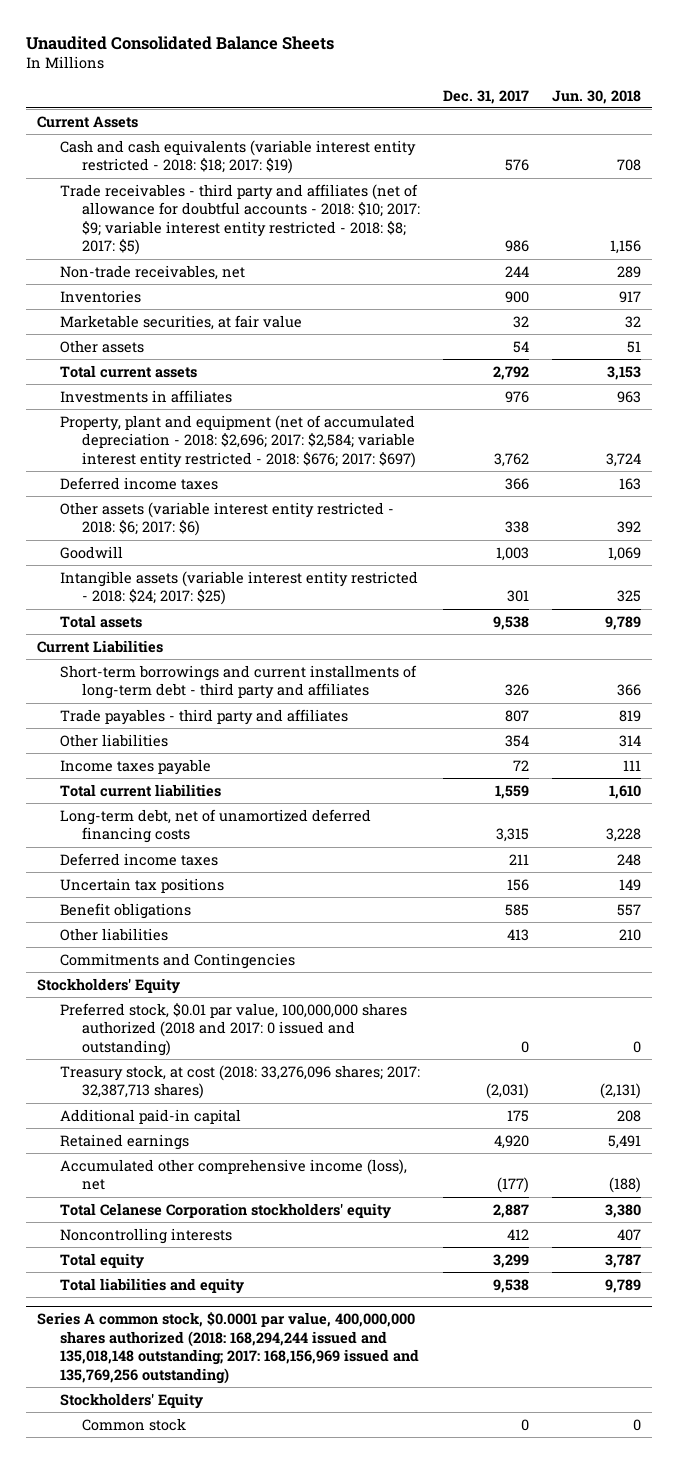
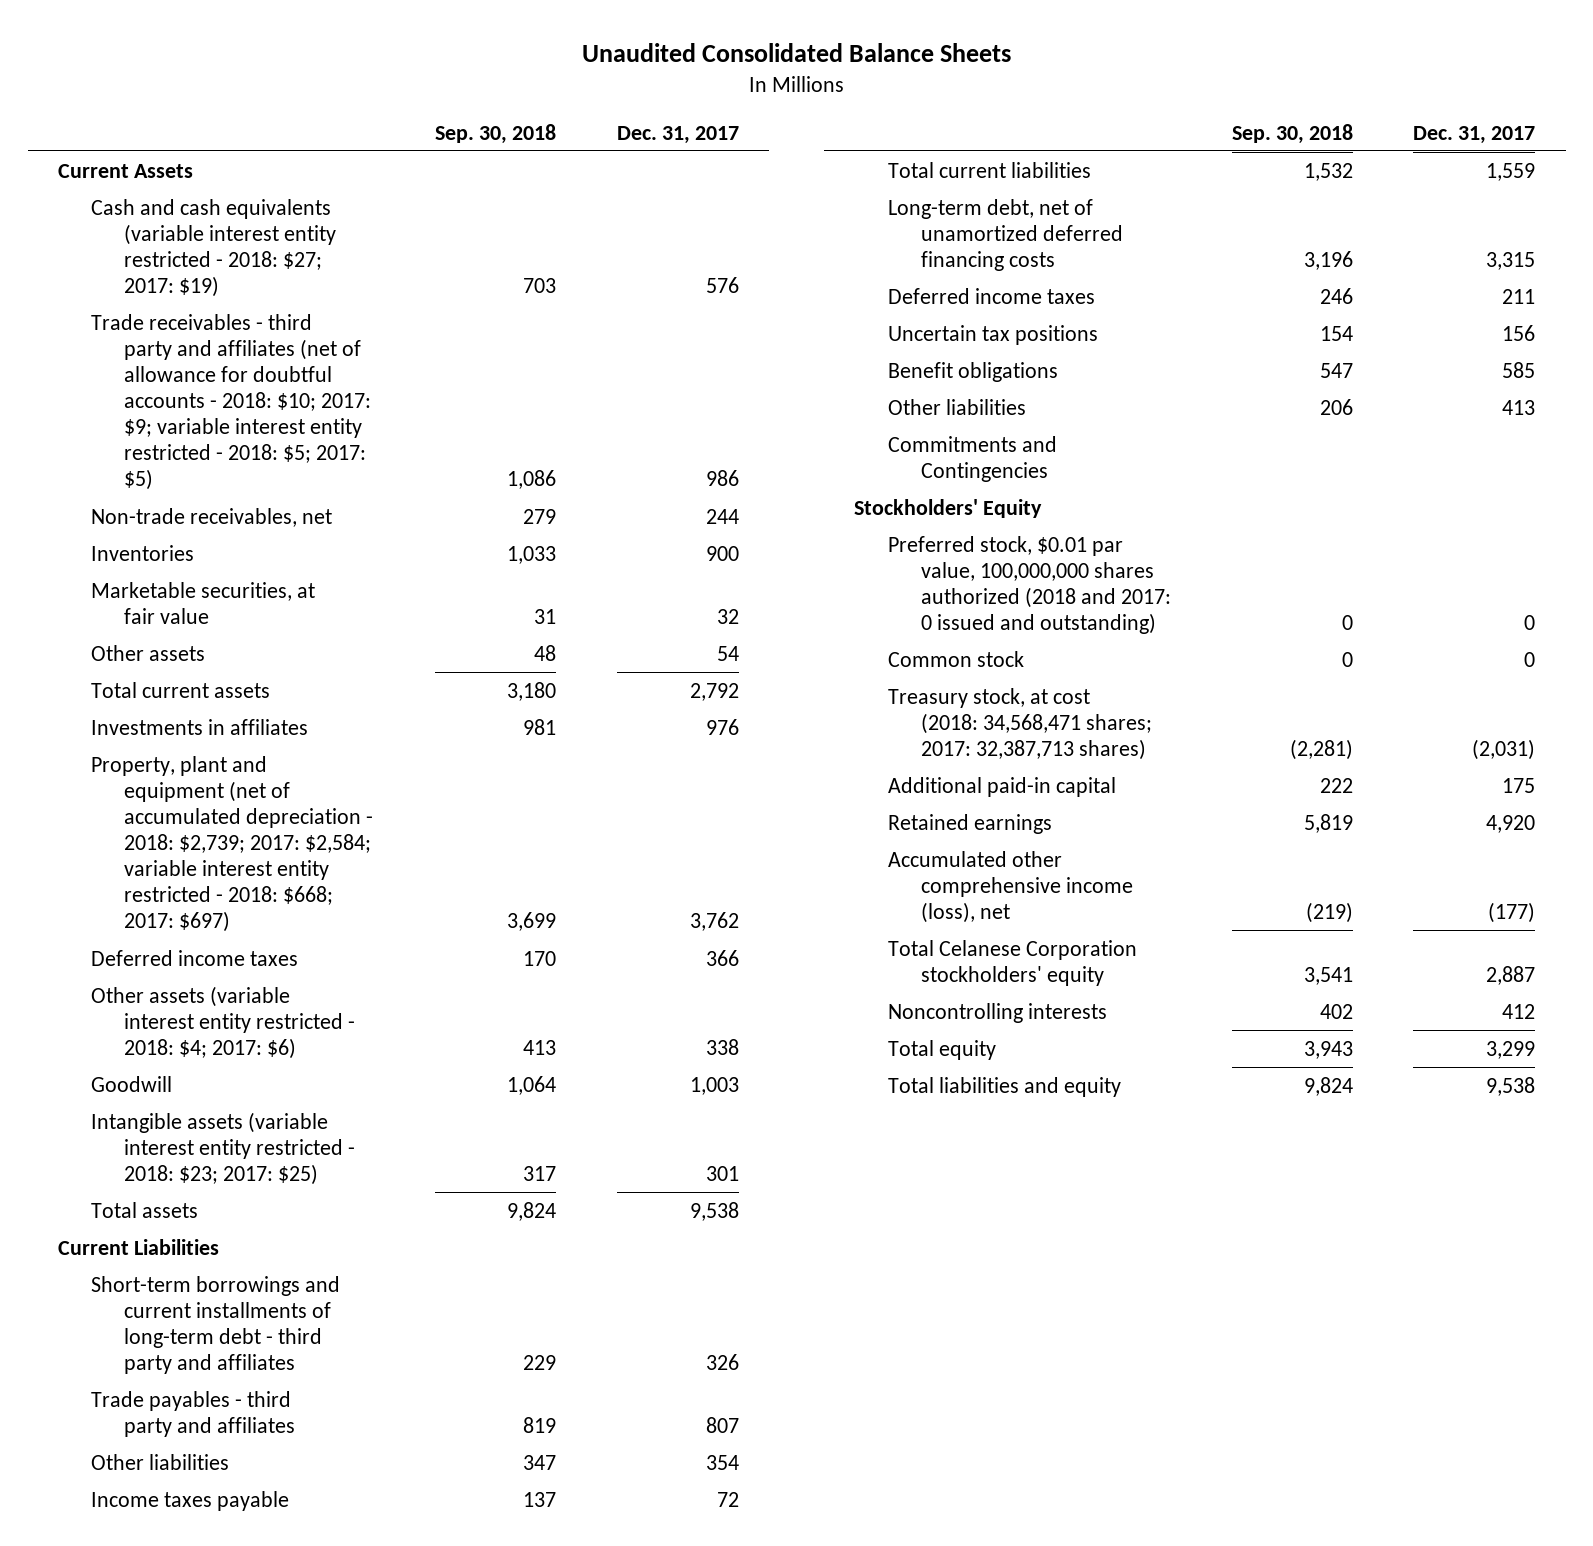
[551,89,641,104] Jun. 30, 2018 -> none
none -> [435,123,557,144] Sep. 30, 2018
[59,139,416,175] Cash and cash equivalents (variable interest entity restricted - 2018: $18; 2017: $19) -> [91,198,337,297] Cash and cash equivalents (variable interest entity restricted - 2018: $27; 2017: $19)
[59,183,420,256] Trade receivables - third party and affiliates (net of allowance for doubtful accounts - 2018: $10; 2017: $9; variable interest entity restricted - 2018: $8; 2017: $5) -> [91,313,372,491] Trade receivables - third party and affiliates (net of allowance for doubtful accounts - 2018: $10; 2017: $9; variable interest entity restricted - 2018: $5; 2017: $5)
[59,414,416,468] Property, plant and equipment (net of accumulated depreciation - 2018: $2,696; 2017: $2,584; variable interest entity restricted - 2018: $676; 2017: $697) -> [91,755,374,933] Property, plant and equipment (net of accumulated depreciation - 2018: $2,739; 2017: $2,584; variable interest entity restricted - 2018: $668; 2017: $697)
[59,501,394,537] Other assets (variable interest entity restricted - 2018: $6; 2017: $6) -> [91,985,356,1059] Other assets (variable interest entity restricted - 2018: $4; 2017: $6)
[59,570,418,606] Intangible assets (variable interest entity restricted - 2018: $24; 2017: $25) -> [91,1111,356,1185] Intangible assets (variable interest entity restricted - 2018: $23; 2017: $25)
none -> [887,650,1024,667] Common stock
[59,1064,420,1100] Treasury stock, at cost (2018: 33,276,096 shares; 2017: 32,387,713 shares) -> [887,687,1153,760] Treasury stock, at cost (2018: 34,568,471 shares; 2017: 32,387,713 shares)
[37,1312,419,1384] Series A common stock, $0.0001 par value, 400,000,000 shares authorized (2018: 168,294,244 issued and 135,018,148 outstanding; 2017: 168,156,969 issued and 135,769,256 outstanding) -> none
[59,1392,203,1409] Stockholders' Equity -> none
[81,1417,186,1431] Common stock -> none

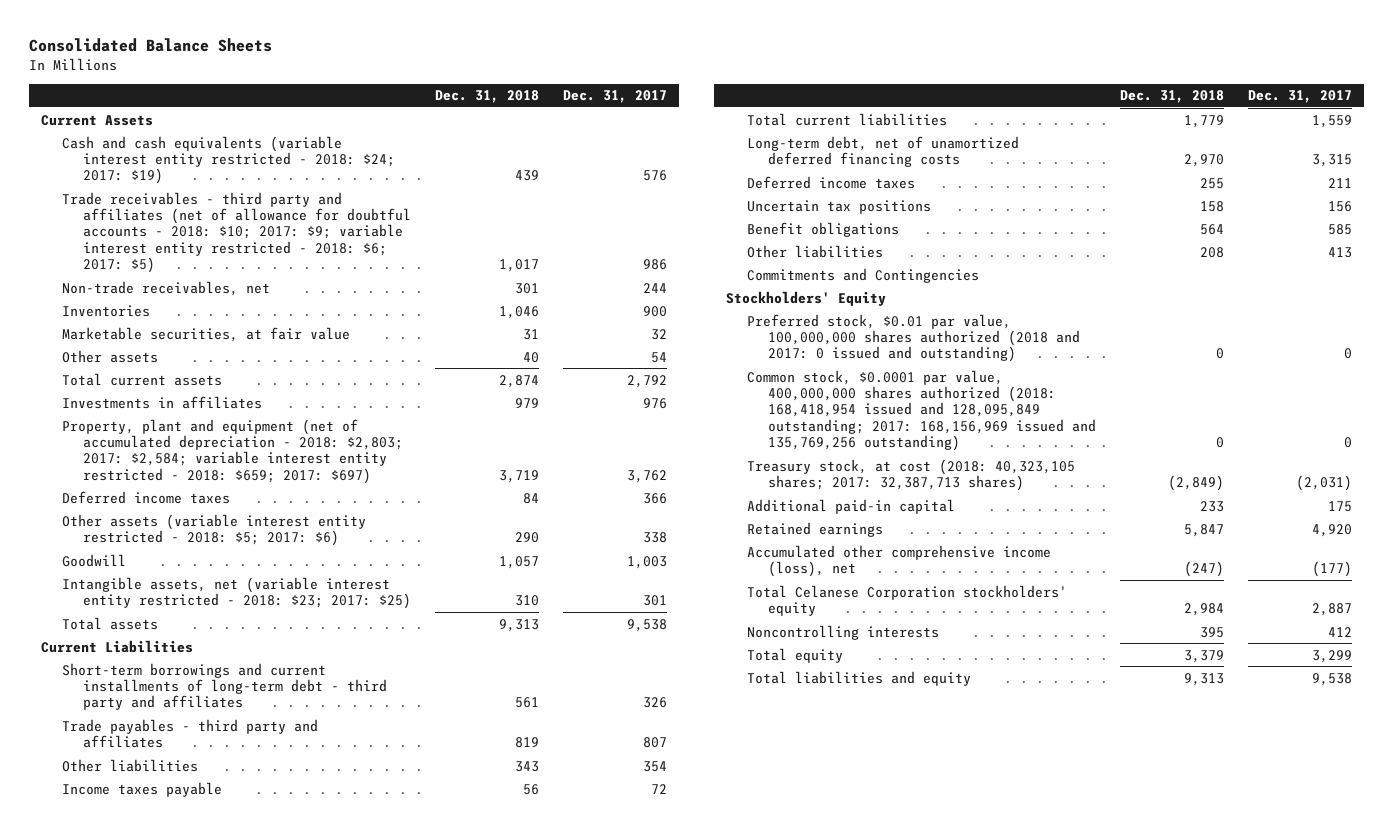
[581,42,1011,62] Unaudited Consolidated Balance Sheets -> [29,37,273,52] Consolidated Balance Sheets
[435,123,557,144] Sep. 30, 2018 -> none
none -> [434,90,539,104] Dec. 31, 2018
[91,198,337,297] Cash and cash equivalents (variable interest entity restricted - 2018: $27; 2017: $19) -> [61,135,395,185] Cash and cash equivalents (variable interest entity restricted - 2018: $24; 2017: $19)
[91,313,372,491] Trade receivables - third party and affiliates (net of allowance for doubtful accounts - 2018: $10; 2017: $9; variable interest entity restricted - 2018: $5; 2017: $5) -> [61,191,411,274] Trade receivables - third party and affiliates (net of allowance for doubtful accounts - 2018: $10; 2017: $9; variable interest entity restricted - 2018: $6; 2017: $5)
[91,755,374,933] Property, plant and equipment (net of accumulated depreciation - 2018: $2,739; 2017: $2,584; variable interest entity restricted - 2018: $668; 2017: $697) -> [61,418,403,484] Property, plant and equipment (net of accumulated depreciation - 2018: $2,803; 2017: $2,584; variable interest entity restricted - 2018: $659; 2017: $697)
[91,985,356,1059] Other assets (variable interest entity restricted - 2018: $4; 2017: $6) -> [61,513,366,546] Other assets (variable interest entity restricted - 2018: $5; 2017: $6)
[91,1111,356,1185] Intangible assets (variable interest entity restricted - 2018: $23; 2017: $25) -> [61,576,411,609] Intangible assets, net (variable interest entity restricted - 2018: $23; 2017: $25)
[887,650,1024,667] Common stock -> [746,369,1096,452] Common stock, $0.0001 par value, 400,000,000 shares authorized (2018: 168,418,954 issued and 128,095,849 outstanding; 2017: 168,156,969 issued and 135,769,256 outstanding)
[887,687,1153,760] Treasury stock, at cost (2018: 34,568,471 shares; 2017: 32,387,713 shares) -> [746,458,1075,491] Treasury stock, at cost (2018: 40,323,105 shares; 2017: 32,387,713 shares)

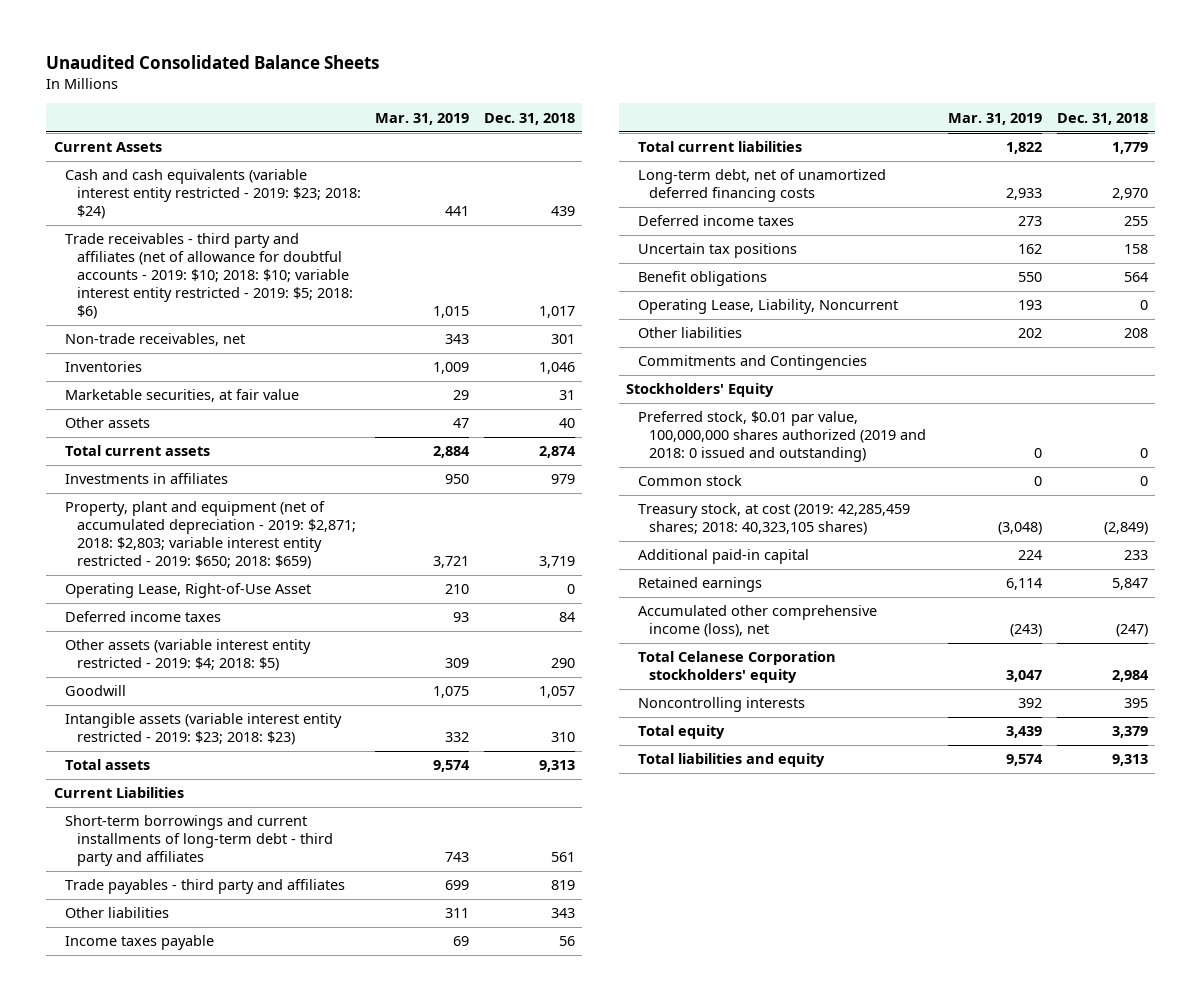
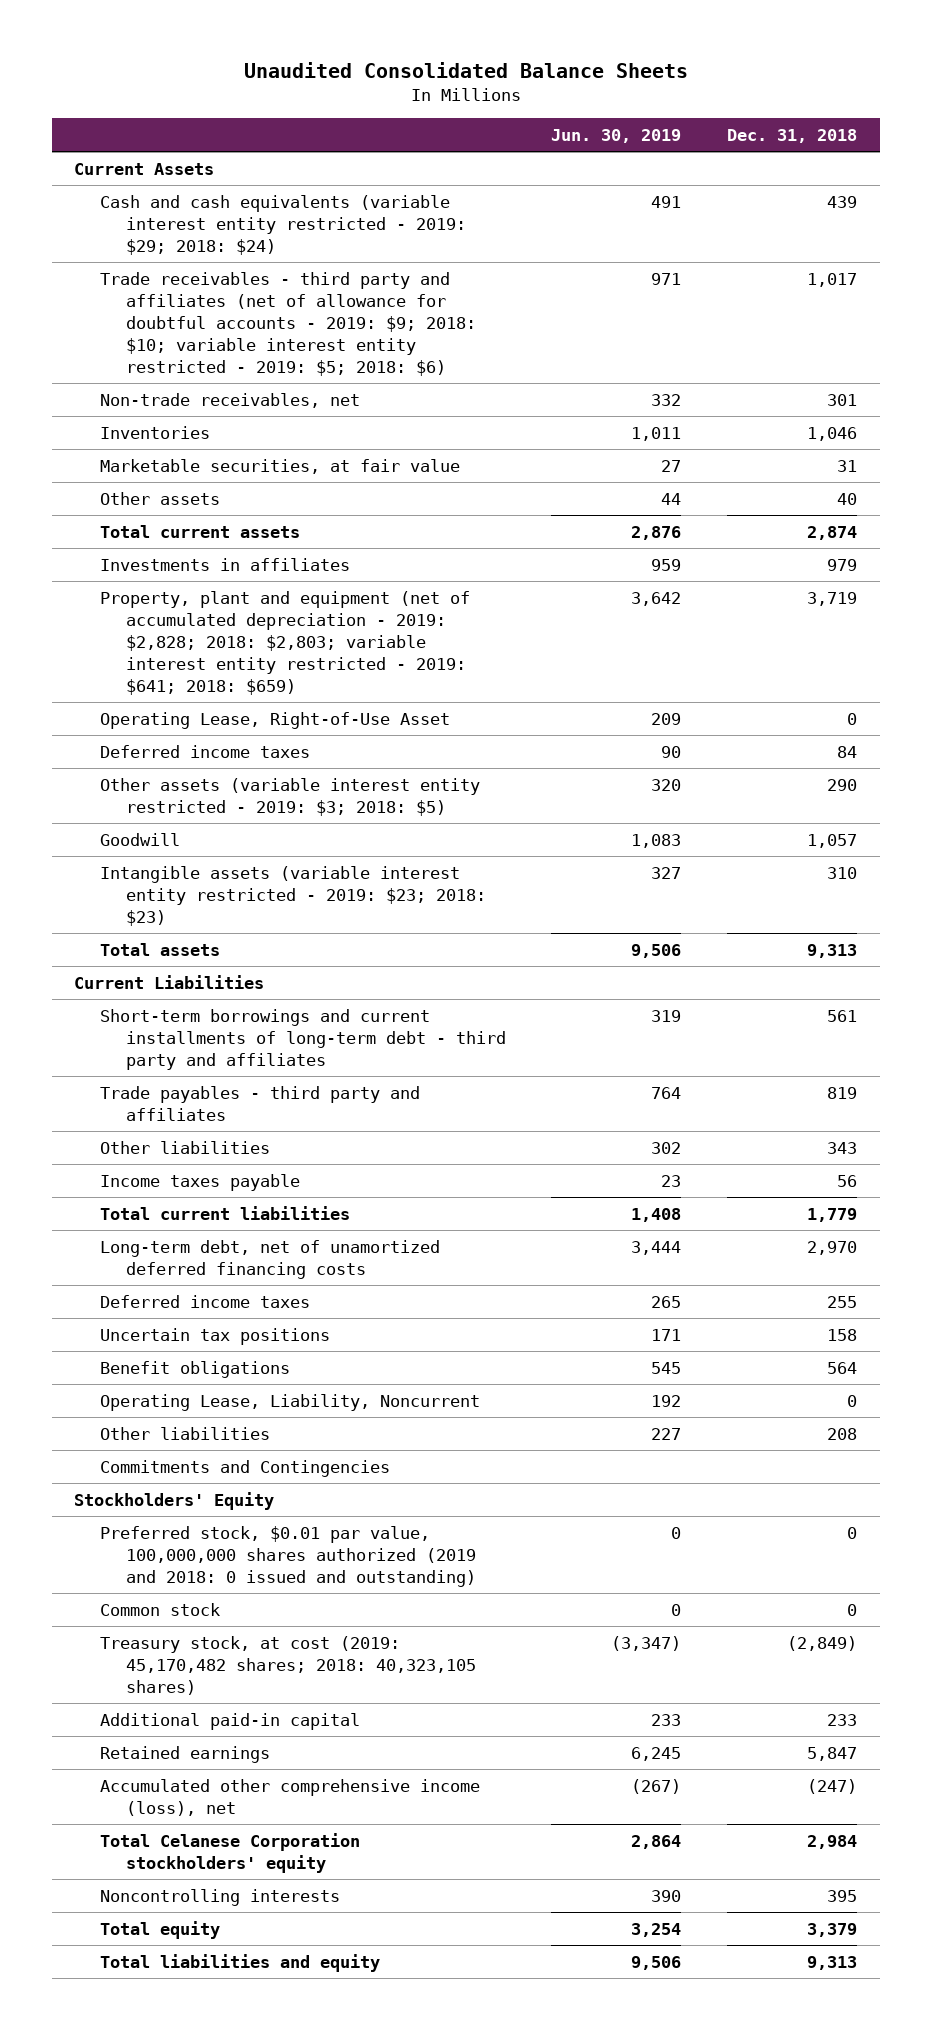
[375,112,470,125] Mar. 31, 2019 -> none
none -> [551,129,682,144] Jun. 30, 2019
[65,169,361,220] Cash and cash equivalents (variable interest entity restricted - 2019: $23; 2018: $24) -> [100,194,466,255] Cash and cash equivalents (variable interest entity restricted - 2019: $29; 2018: $24)
[65,233,353,320] Trade receivables - third party and affiliates (net of allowance for doubtful accounts - 2019: $10; 2018: $10; variable interest entity restricted - 2019: $5; 2018: $6) -> [100,271,476,376] Trade receivables - third party and affiliates (net of allowance for doubtful accounts - 2019: $9; 2018: $10; variable interest entity restricted - 2019: $5; 2018: $6)
[65,501,356,570] Property, plant and equipment (net of accumulated depreciation - 2019: $2,871; 2018: $2,803; variable interest entity restricted - 2019: $650; 2018: $659) -> [100,590,471,695] Property, plant and equipment (net of accumulated depreciation - 2019: $2,828; 2018: $2,803; variable interest entity restricted - 2019: $641; 2018: $659)
[65,639,312,672] Other assets (variable interest entity restricted - 2019: $4; 2018: $5) -> [100,777,481,816] Other assets (variable interest entity restricted - 2019: $3; 2018: $5)
[637,503,910,536] Treasury stock, at cost (2019: 42,285,459 shares; 2018: 40,323,105 shares) -> [100,1635,476,1695] Treasury stock, at cost (2019: 45,170,482 shares; 2018: 40,323,105 shares)

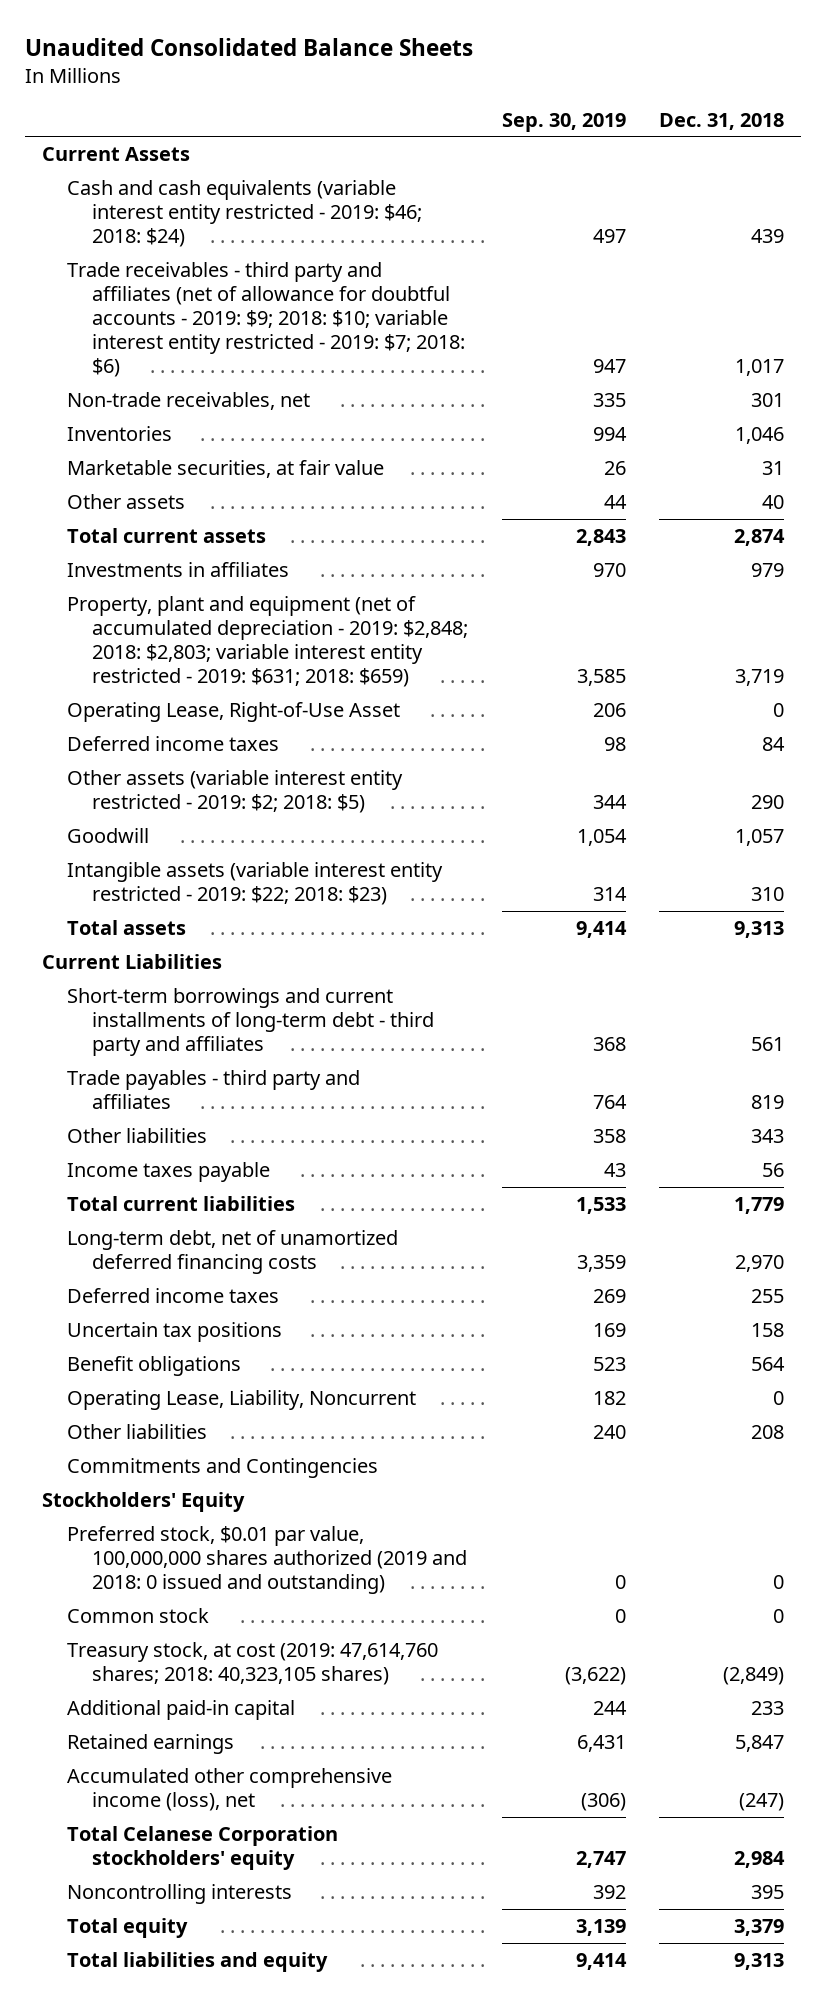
[551,129,682,144] Jun. 30, 2019 -> none
none -> [501,112,626,132] Sep. 30, 2019
[100,194,466,255] Cash and cash equivalents (variable interest entity restricted - 2019: $29; 2018: $24) -> [66,180,422,247] Cash and cash equivalents (variable interest entity restricted - 2019: $46; 2018: $24)
[100,271,476,376] Trade receivables - third party and affiliates (net of allowance for doubtful accounts - 2019: $9; 2018: $10; variable interest entity restricted - 2019: $5; 2018: $6) -> [66,262,465,377] Trade receivables - third party and affiliates (net of allowance for doubtful accounts - 2019: $9; 2018: $10; variable interest entity restricted - 2019: $7; 2018: $6)
[100,590,471,695] Property, plant and equipment (net of accumulated depreciation - 2019: $2,828; 2018: $2,803; variable interest entity restricted - 2019: $641; 2018: $659) -> [66,596,468,687] Property, plant and equipment (net of accumulated depreciation - 2019: $2,848; 2018: $2,803; variable interest entity restricted - 2019: $631; 2018: $659)
[100,777,481,816] Other assets (variable interest entity restricted - 2019: $3; 2018: $5) -> [66,770,403,813] Other assets (variable interest entity restricted - 2019: $2; 2018: $5)
[100,865,486,926] Intangible assets (variable interest entity restricted - 2019: $23; 2018: $23) -> [66,862,443,905] Intangible assets (variable interest entity restricted - 2019: $22; 2018: $23)
[100,1635,476,1695] Treasury stock, at cost (2019: 45,170,482 shares; 2018: 40,323,105 shares) -> [66,1642,438,1685] Treasury stock, at cost (2019: 47,614,760 shares; 2018: 40,323,105 shares)

